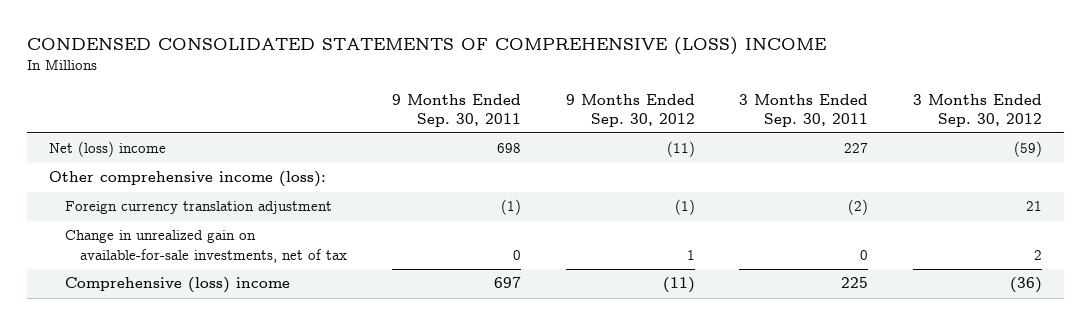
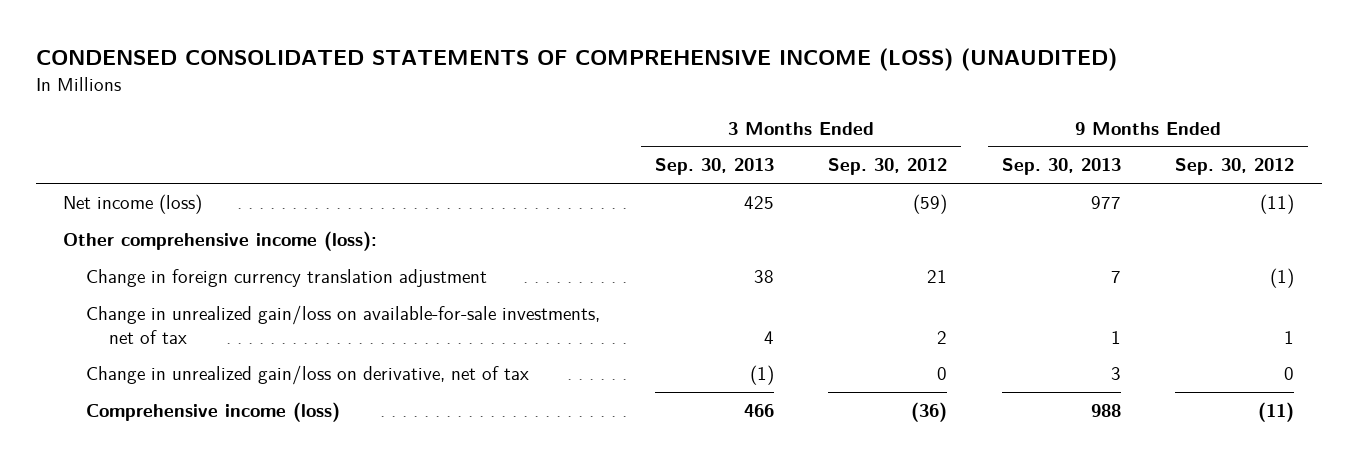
[26,36,826,55] CONDENSED CONSOLIDATED STATEMENTS OF COMPREHENSIVE (LOSS) INCOME -> [35,48,1117,72] CONDENSED CONSOLIDATED STATEMENTS OF COMPREHENSIVE INCOME (LOSS) (UNAUDITED)
[392,93,522,127] 9 Months Ended Sep. 30, 2011 -> none
[739,93,869,127] 3 Months Ended Sep. 30, 2011 -> none
none -> [654,158,774,176] Sep. 30, 2013
none -> [1001,158,1121,176] Sep. 30, 2013
[49,141,167,158] Net (loss) income -> [62,193,202,214] Net income (loss)
[64,201,332,215] Foreign currency translation adjustment -> [85,268,487,287] Change in foreign currency translation adjustment
[64,230,348,263] Change in unrealized gain on available-for-sale investments, net of tax -> [85,304,600,344] Change in unrealized gain/loss on available-for-sale investments, net of tax
none -> [85,364,529,385] Change in unrealized gain/loss on derivative, net of tax
[64,277,290,294] Comprehensive (loss) income -> [85,401,340,422] Comprehensive income (loss)

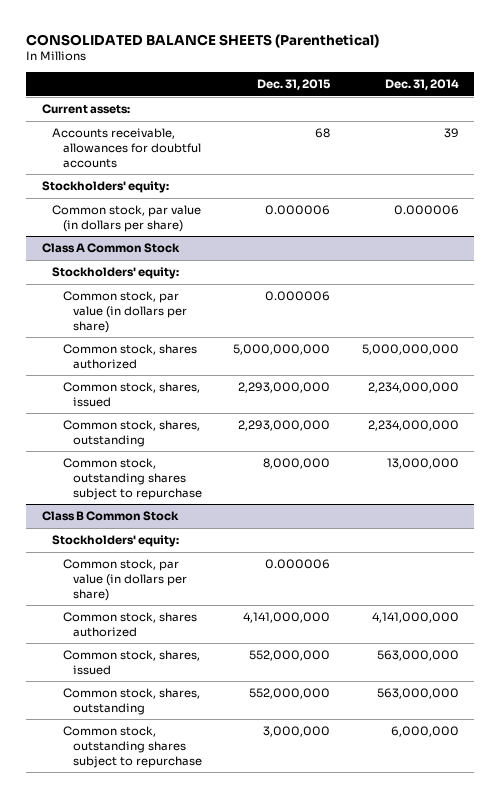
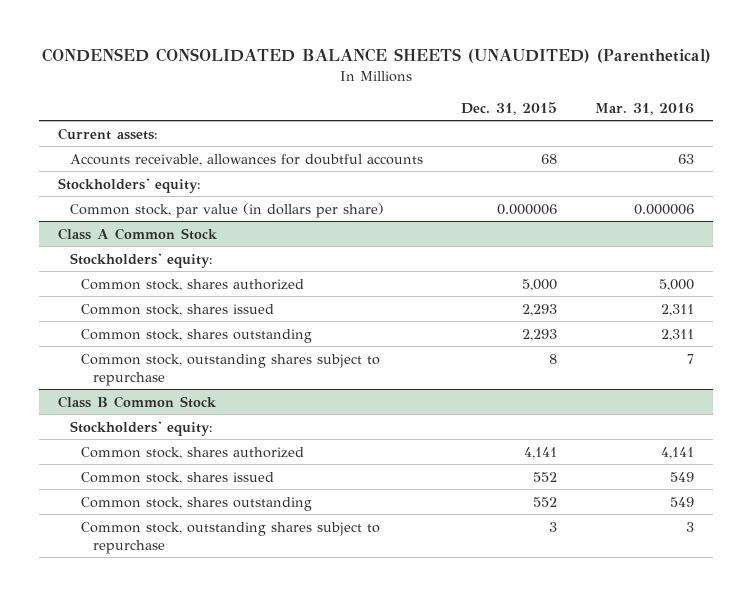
[26,33,380,48] CONSOLIDATED BALANCE SHEETS (Parenthetical) -> [42,48,712,64] CONDENSED CONSOLIDATED BALANCE SHEETS (UNAUDITED) (Parenthetical)
[384,79,459,91] Dec. 31, 2014 -> none
none -> [594,102,694,115] Mar. 31, 2016
[62,291,187,333] Common stock, par value (in dollars per share) -> none
[233,344,331,356] 5,000,000,000 -> [521,278,557,291] 5,000
[62,382,200,407] Common stock, shares, issued -> [81,303,275,316] Common stock, shares issued
[238,382,331,394] 2,293,000,000 -> [521,303,557,316] 2,293
[62,420,200,447] Common stock, shares, outstanding -> [81,328,313,343] Common stock, shares outstanding
[238,420,331,432] 2,293,000,000 -> [521,328,557,341] 2,293
[263,458,331,470] 8,000,000 -> [548,353,557,364] 8
[62,559,187,601] Common stock, par value (in dollars per share) -> none
[243,612,331,624] 4,141,000,000 -> [523,446,557,459] 4,141
[62,650,200,675] Common stock, shares, issued -> [81,471,275,484] Common stock, shares issued
[249,650,331,662] 552,000,000 -> [532,471,557,482] 552
[62,688,200,715] Common stock, shares, outstanding -> [81,496,313,511] Common stock, shares outstanding
[249,688,331,700] 552,000,000 -> [532,496,557,507] 552
[263,726,331,738] 3,000,000 -> [548,521,557,532] 3

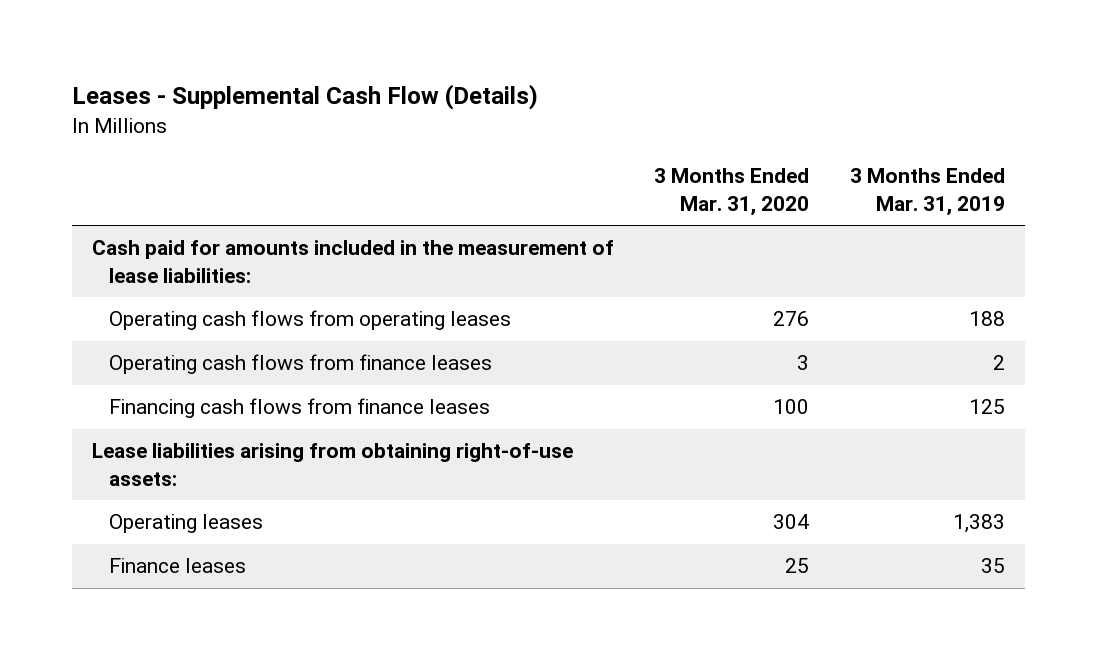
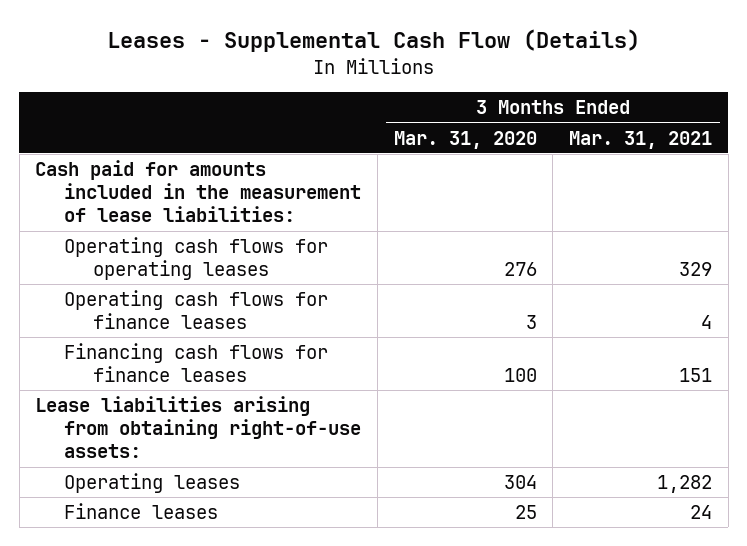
[849,168,1005,216] 3 Months Ended Mar. 31, 2019 -> none
none -> [569,130,713,149] Mar. 31, 2021
[109,310,512,331] Operating cash flows from operating leases -> [64,236,329,281] Operating cash flows for operating leases
[109,354,493,375] Operating cash flows from finance leases -> [64,289,329,330] Operating cash flows for finance leases
[109,398,491,419] Financing cash flows from finance leases -> [64,342,329,383] Financing cash flows for finance leases

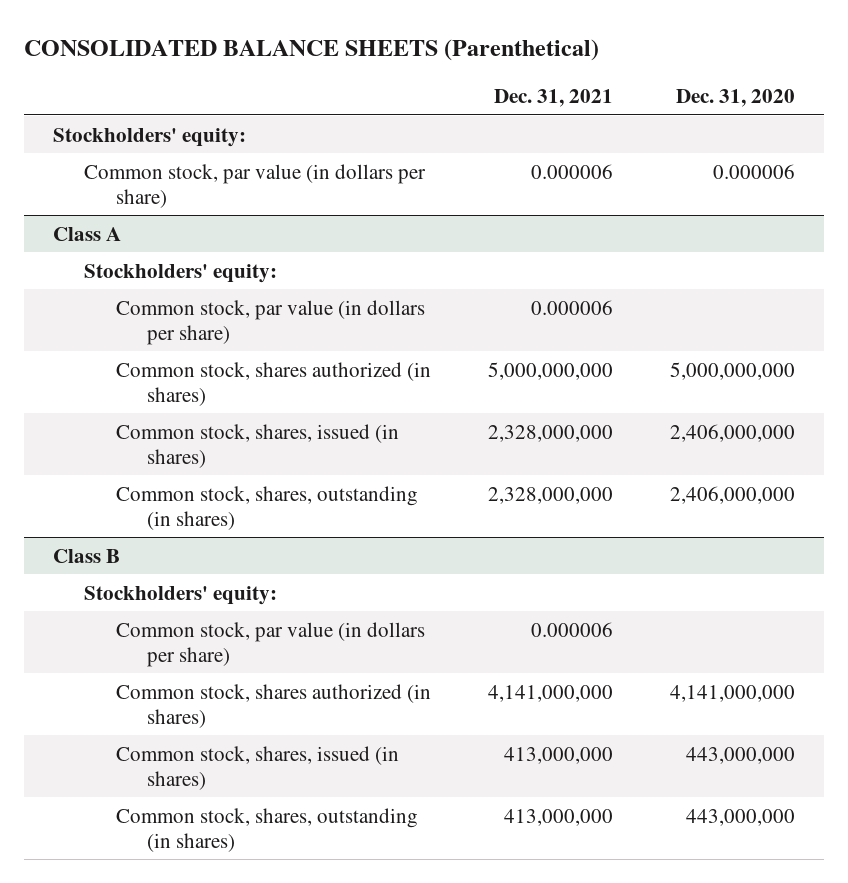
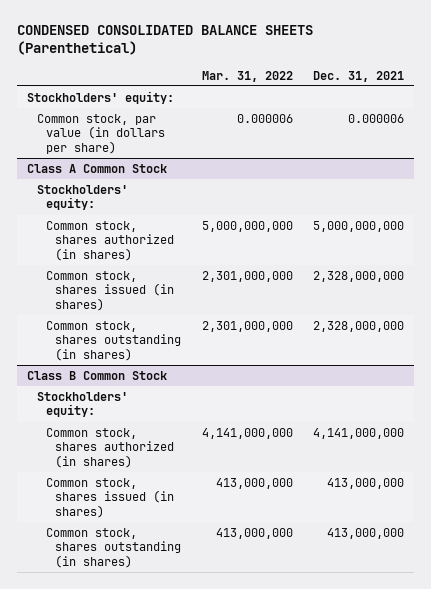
[24,39,600,62] CONSOLIDATED BALANCE SHEETS (Parenthetical) -> [17,25,314,56] CONDENSED CONSOLIDATED BALANCE SHEETS (Parenthetical)
[676,88,796,107] Dec. 31, 2020 -> none
none -> [201,70,293,82] Mar. 31, 2022
[52,226,121,241] Class A -> [27,163,168,173] Class A Common Stock
[115,299,425,345] Common stock, par value (in dollars per share) -> none
[115,423,399,468] Common stock, shares, issued (in shares) -> [46,270,175,311] Common stock, shares issued (in shares)
[115,485,418,530] Common stock, shares, outstanding (in shares) -> [46,320,182,361] Common stock, shares outstanding (in shares)
[52,548,120,563] Class B -> [27,370,168,380] Class B Common Stock
[115,621,425,667] Common stock, par value (in dollars per share) -> none
[115,745,399,790] Common stock, shares, issued (in shares) -> [46,477,175,518] Common stock, shares issued (in shares)
[115,807,418,852] Common stock, shares, outstanding (in shares) -> [46,527,182,568] Common stock, shares outstanding (in shares)

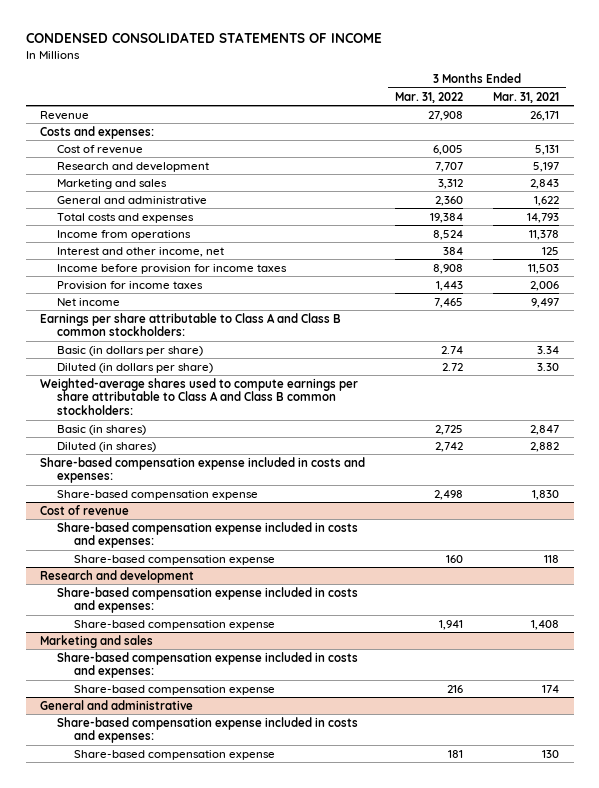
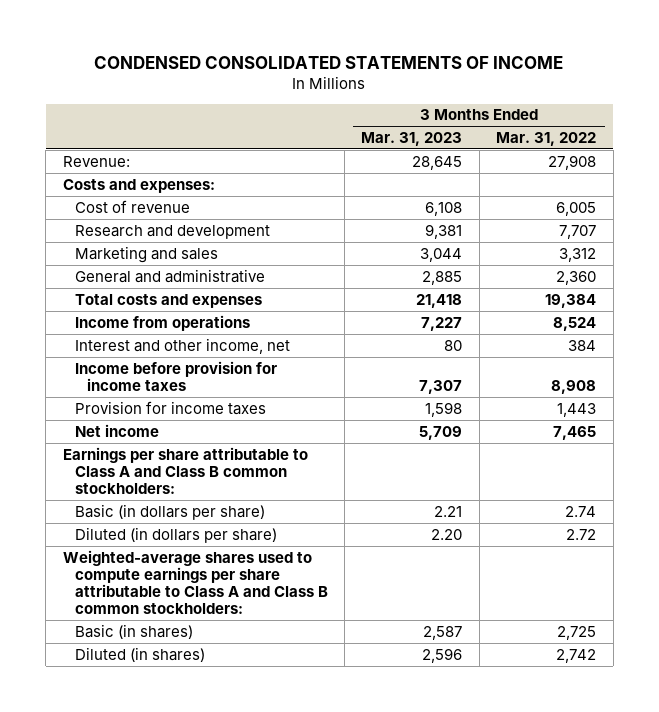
[493,91,560,103] Mar. 31, 2021 -> none
none -> [361,131,463,146] Mar. 31, 2023
[40,110,90,120] Revenue -> [62,155,130,167] Revenue:
[40,456,366,484] Share-based compensation expense included in costs and expenses: -> none
[57,489,259,500] Share-based compensation expense -> none
[40,504,130,515] Cost of revenue -> none
[57,521,359,549] Share-based compensation expense included in costs and expenses: -> none
[73,554,275,565] Share-based compensation expense -> none
[40,569,195,583] Research and development -> none
[57,586,359,614] Share-based compensation expense included in costs and expenses: -> none
[73,619,275,630] Share-based compensation expense -> none
[40,634,154,648] Marketing and sales -> none
[57,651,359,679] Share-based compensation expense included in costs and expenses: -> none
[73,684,275,695] Share-based compensation expense -> none
[40,699,194,710] General and administrative -> none
[57,716,359,744] Share-based compensation expense included in costs and expenses: -> none
[73,749,275,760] Share-based compensation expense -> none

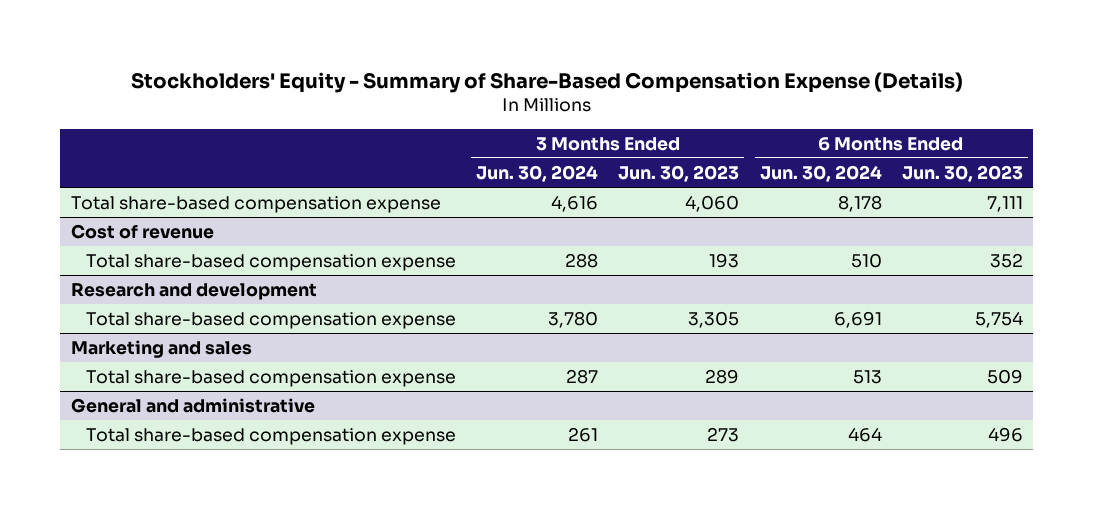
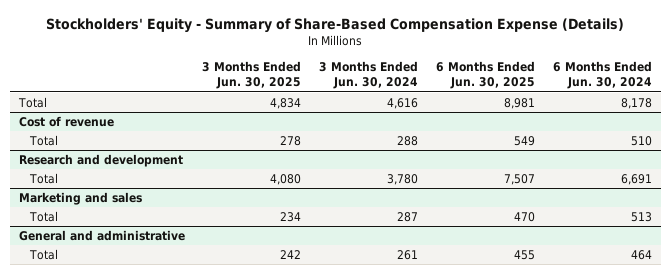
[618,164,740,182] Jun. 30, 2023 -> none
[901,164,1023,182] Jun. 30, 2023 -> none
none -> [202,61,302,90] 3 Months Ended Jun. 30, 2025
none -> [436,61,536,90] 6 Months Ended Jun. 30, 2025
[70,195,441,213] Total share-based compensation expense -> [17,97,47,109] Total
[85,253,456,271] Total share-based compensation expense -> [29,135,59,147] Total
[85,311,456,329] Total share-based compensation expense -> [29,173,59,185] Total
[85,369,456,387] Total share-based compensation expense -> [29,211,59,223] Total
[85,427,456,445] Total share-based compensation expense -> [29,249,59,261] Total

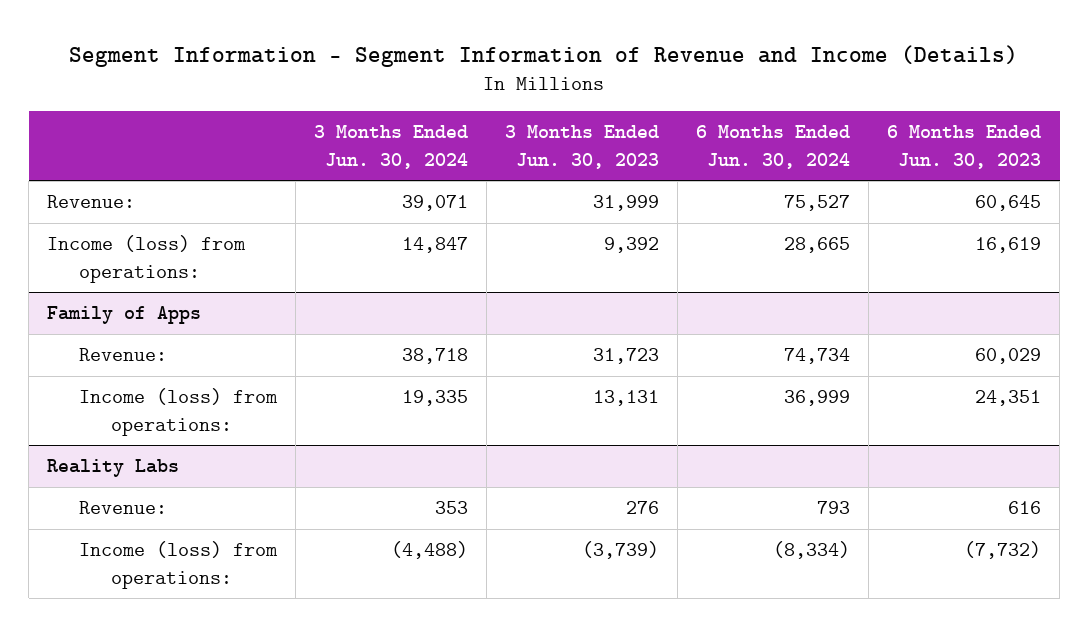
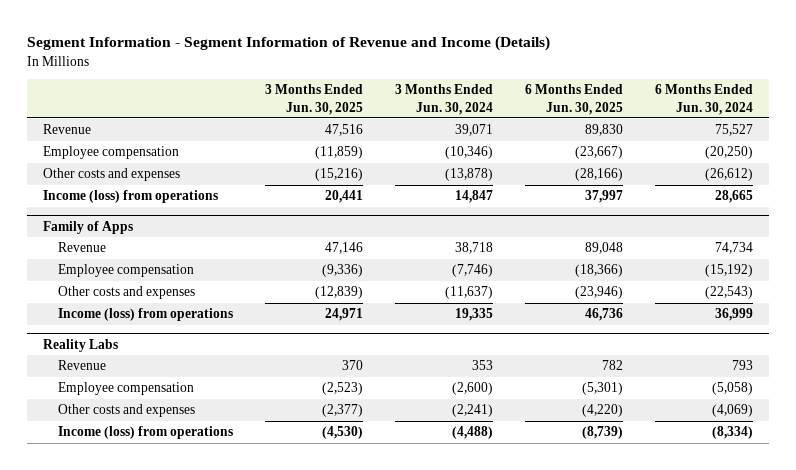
[505,125,660,169] 3 Months Ended Jun. 30, 2023 -> none
[887,125,1042,169] 6 Months Ended Jun. 30, 2023 -> none
none -> [264,84,363,115] 3 Months Ended Jun. 30, 2025
none -> [525,84,624,115] 6 Months Ended Jun. 30, 2025
[47,195,136,209] Revenue: -> [42,124,91,135] Revenue
none -> [42,146,179,160] Employee compensation
none -> [42,168,180,182] Other costs and expenses
[47,235,247,283] Income (loss) from operations: -> [42,190,218,204] Income (loss) from operations
[79,348,168,362] Revenue: -> [57,242,106,253] Revenue
none -> [57,264,194,278] Employee compensation
none -> [57,286,195,300] Other costs and expenses
[79,388,279,436] Income (loss) from operations: -> [57,308,233,322] Income (loss) from operations
[79,501,168,515] Revenue: -> [57,360,106,371] Revenue
none -> [57,382,194,396] Employee compensation
none -> [57,404,195,418] Other costs and expenses
[79,541,279,589] Income (loss) from operations: -> [57,426,233,440] Income (loss) from operations

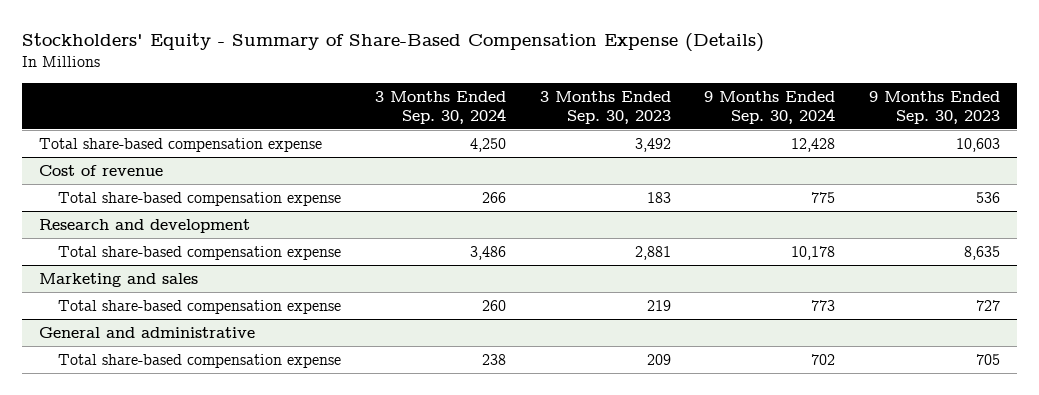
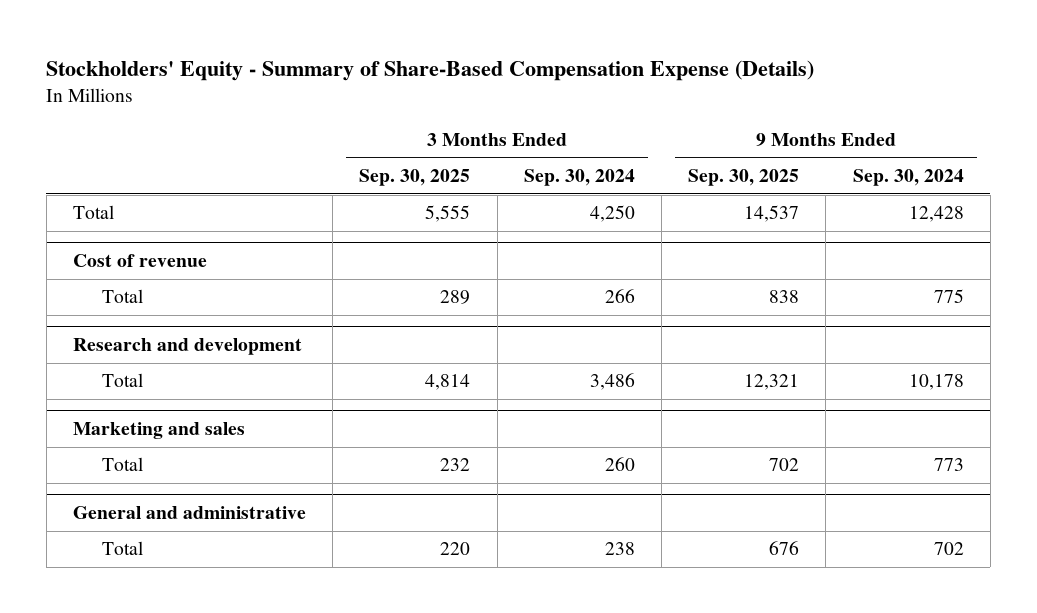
[539,90,671,124] 3 Months Ended Sep. 30, 2023 -> none
[869,90,1001,124] 9 Months Ended Sep. 30, 2023 -> none
none -> [359,168,471,186] Sep. 30, 2025
none -> [688,168,800,186] Sep. 30, 2025
[38,137,322,152] Total share-based compensation expense -> [72,205,114,220] Total
[57,191,341,206] Total share-based compensation expense -> [102,289,144,304] Total
[57,245,341,260] Total share-based compensation expense -> [102,373,144,388] Total
[57,299,341,314] Total share-based compensation expense -> [102,457,144,472] Total
[57,353,341,368] Total share-based compensation expense -> [102,541,144,556] Total

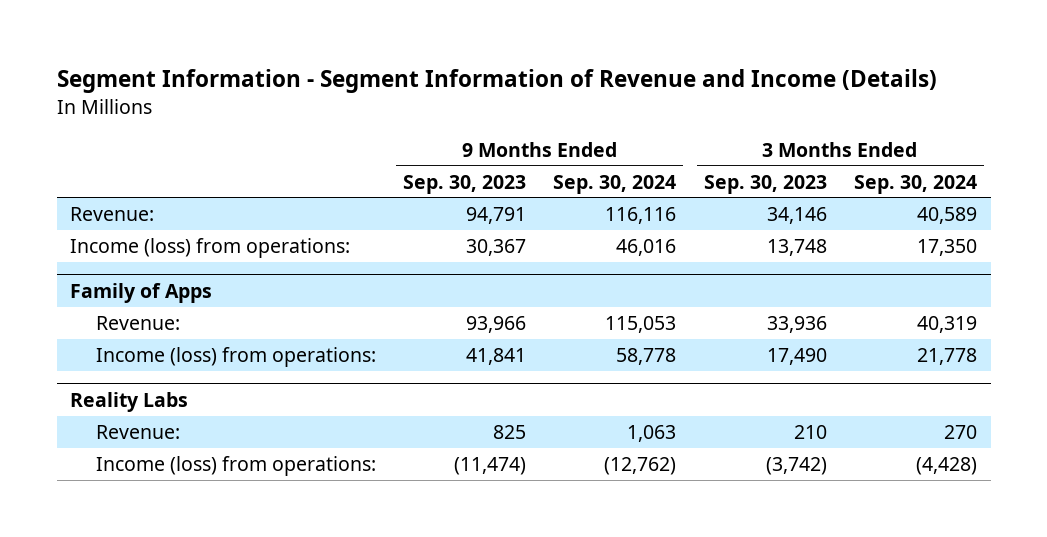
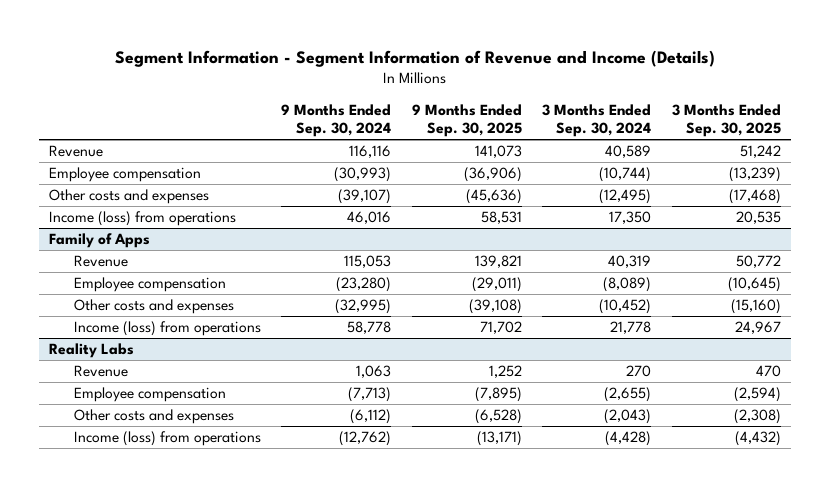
[403,174,527,194] Sep. 30, 2023 -> none
[703,174,827,194] Sep. 30, 2023 -> none
none -> [411,103,522,138] 9 Months Ended Sep. 30, 2025
none -> [671,103,781,138] 3 Months Ended Sep. 30, 2025
[70,207,155,222] Revenue: -> [49,145,104,158] Revenue
none -> [49,167,202,183] Employee compensation
none -> [49,189,210,205] Other costs and expenses
[70,238,351,259] Income (loss) from operations: -> [49,211,237,227] Income (loss) from operations
[95,316,180,331] Revenue: -> [73,255,128,268] Revenue
none -> [73,277,226,293] Employee compensation
none -> [73,299,234,315] Other costs and expenses
[95,347,376,368] Income (loss) from operations: -> [73,321,261,337] Income (loss) from operations
[95,425,180,440] Revenue: -> [73,365,128,378] Revenue
none -> [73,387,226,403] Employee compensation
none -> [73,409,234,425] Other costs and expenses
[95,456,376,477] Income (loss) from operations: -> [73,431,261,447] Income (loss) from operations

